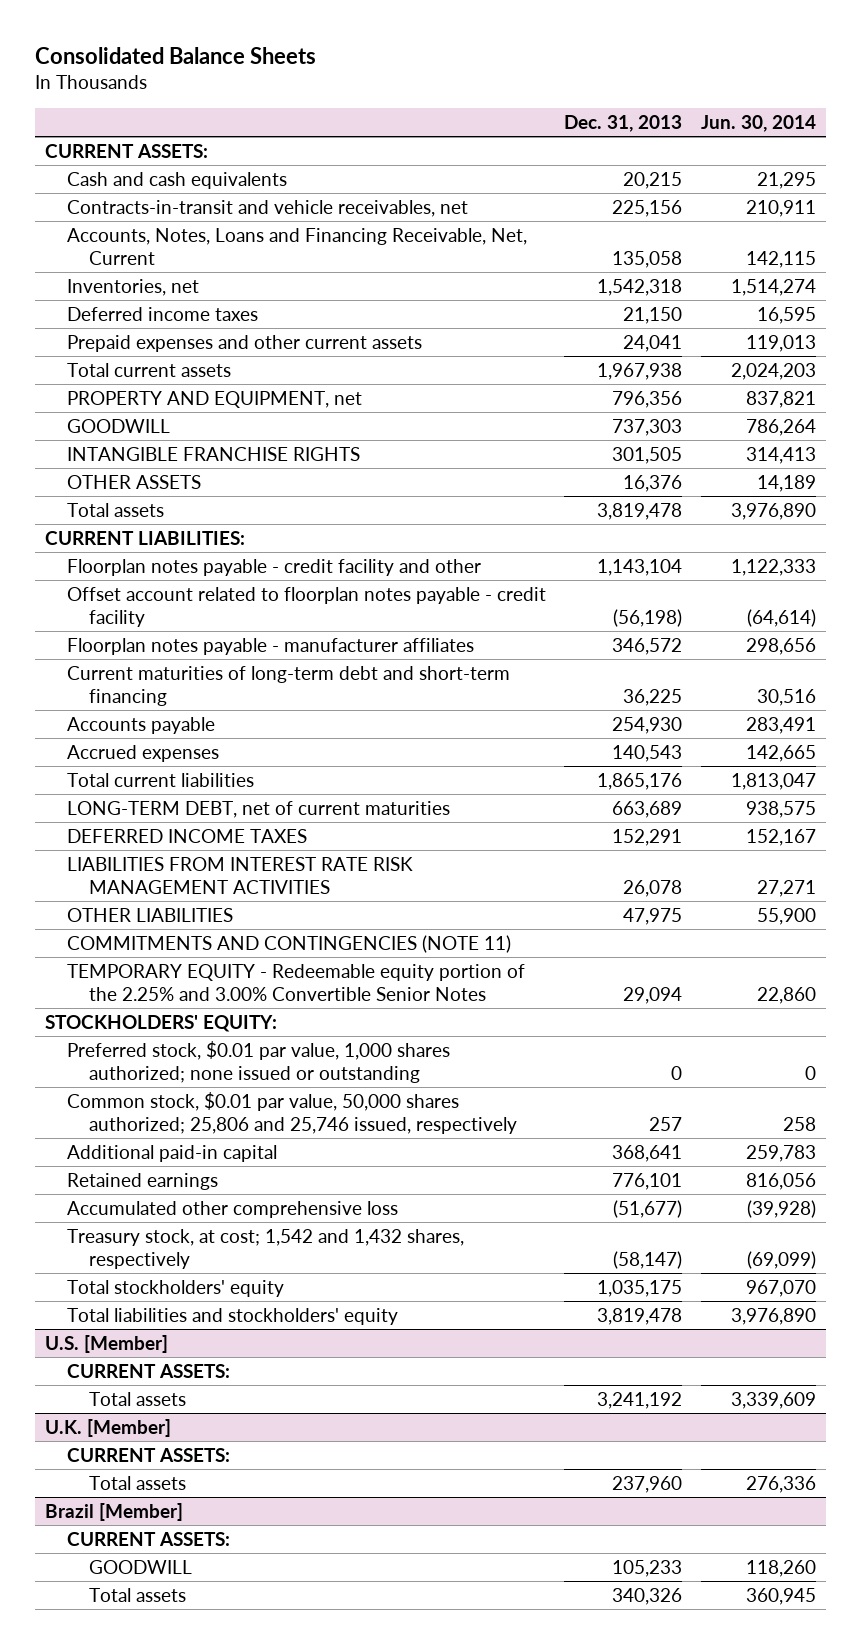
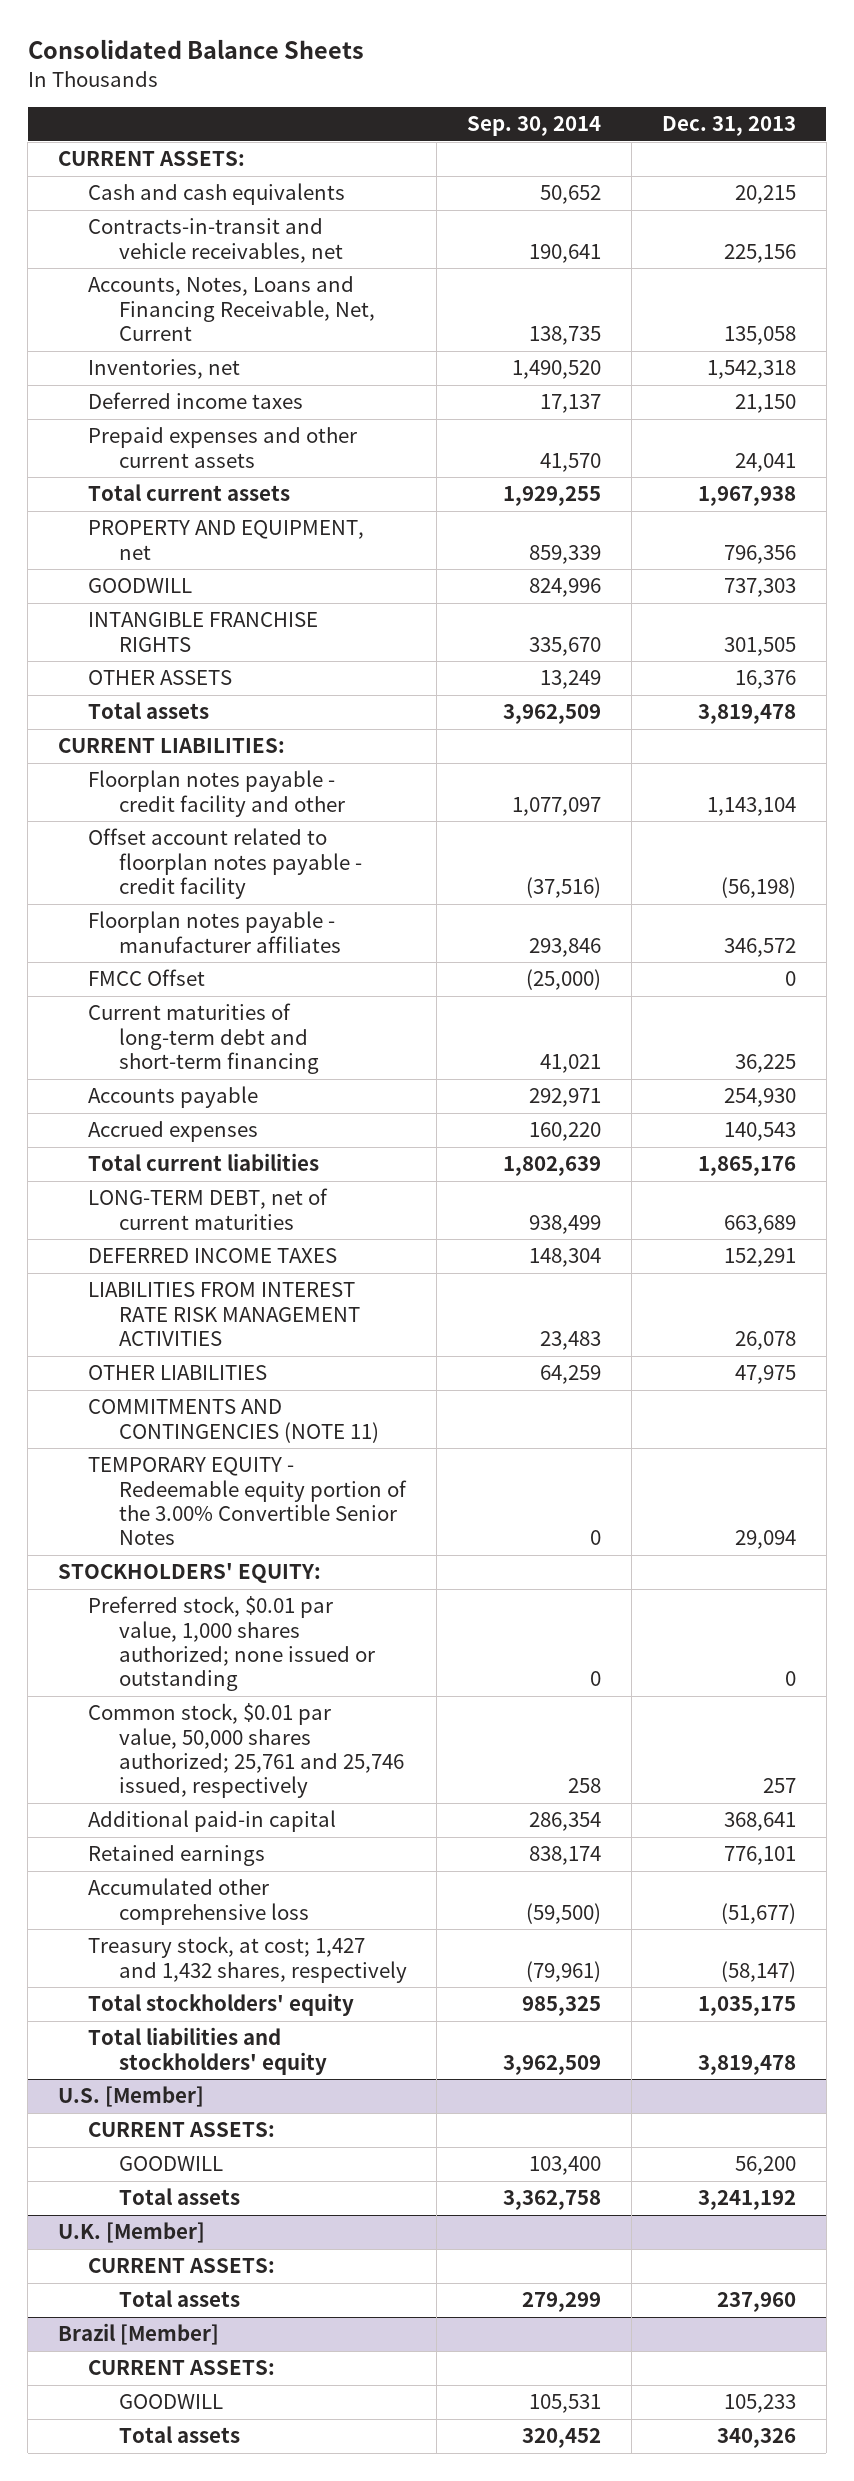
[701,114,817,132] Jun. 30, 2014 -> none
none -> [467,116,602,137] Sep. 30, 2014
none -> [88,969,206,987] FMCC Offset
[66,963,525,1001] TEMPORARY EQUITY - Redeemable equity portion of the 2.25% and 3.00% Convertible Senior Notes -> [88,1457,407,1546] TEMPORARY EQUITY - Redeemable equity portion of the 3.00% Convertible Senior Notes
[66,1091,517,1134] Common stock, $0.01 par value, 50,000 shares authorized; 25,806 and 25,746 issued, respectively -> [88,1703,404,1799] Common stock, $0.01 par value, 50,000 shares authorized; 25,761 and 25,746 issued, respectively
[66,1228,464,1269] Treasury stock, at cost; 1,542 and 1,432 shares, respectively -> [88,1936,407,1983] Treasury stock, at cost; 1,427 and 1,432 shares, respectively
none -> [118,2156,223,2172] GOODWILL

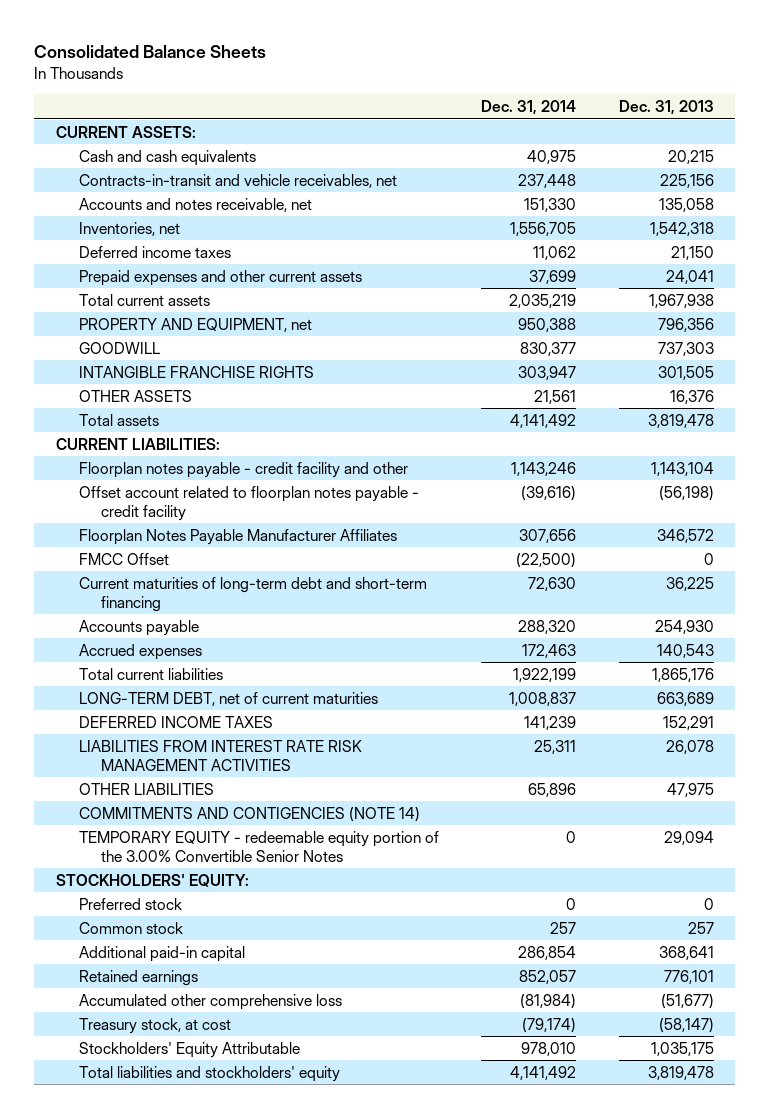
[467,116,602,137] Sep. 30, 2014 -> none
none -> [481,100,577,116] Dec. 31, 2014
[88,276,375,342] Accounts, Notes, Loans and Financing Receivable, Net, Current -> [78,197,312,212] Accounts and notes receivable, net
[88,911,341,953] Floorplan notes payable - manufacturer affiliates -> [78,528,397,545] Floorplan Notes Payable Manufacturer Affiliates
[88,1399,379,1443] COMMITMENTS AND CONTINGENCIES (NOTE 11) -> [78,806,420,822] COMMITMENTS AND CONTIGENCIES (NOTE 14)
[88,1457,407,1546] TEMPORARY EQUITY - Redeemable equity portion of the 3.00% Convertible Senior Notes -> [78,830,439,862] TEMPORARY EQUITY - redeemable equity portion of the 3.00% Convertible Senior Notes
[88,1596,375,1692] Preferred stock, $0.01 par value, 1,000 shares authorized; none issued or outstanding -> [78,897,182,910] Preferred stock
[88,1703,404,1799] Common stock, $0.01 par value, 50,000 shares authorized; 25,761 and 25,746 issued, respectively -> [78,921,183,934] Common stock
[88,1936,407,1983] Treasury stock, at cost; 1,427 and 1,432 shares, respectively -> [78,1017,231,1034] Treasury stock, at cost
[88,1993,355,2017] Total stockholders' equity -> [78,1041,300,1058] Stockholders' Equity Attributable
[58,2086,205,2108] U.S. [Member] -> none
[88,2122,276,2138] CURRENT ASSETS: -> none
[118,2156,223,2172] GOODWILL -> none
[118,2188,240,2206] Total assets -> none
[58,2222,206,2244] U.K. [Member] -> none
[88,2258,276,2274] CURRENT ASSETS: -> none
[118,2290,240,2308] Total assets -> none
[58,2323,220,2346] Brazil [Member] -> none
[88,2360,276,2376] CURRENT ASSETS: -> none
[118,2394,223,2410] GOODWILL -> none
[118,2426,240,2444] Total assets -> none

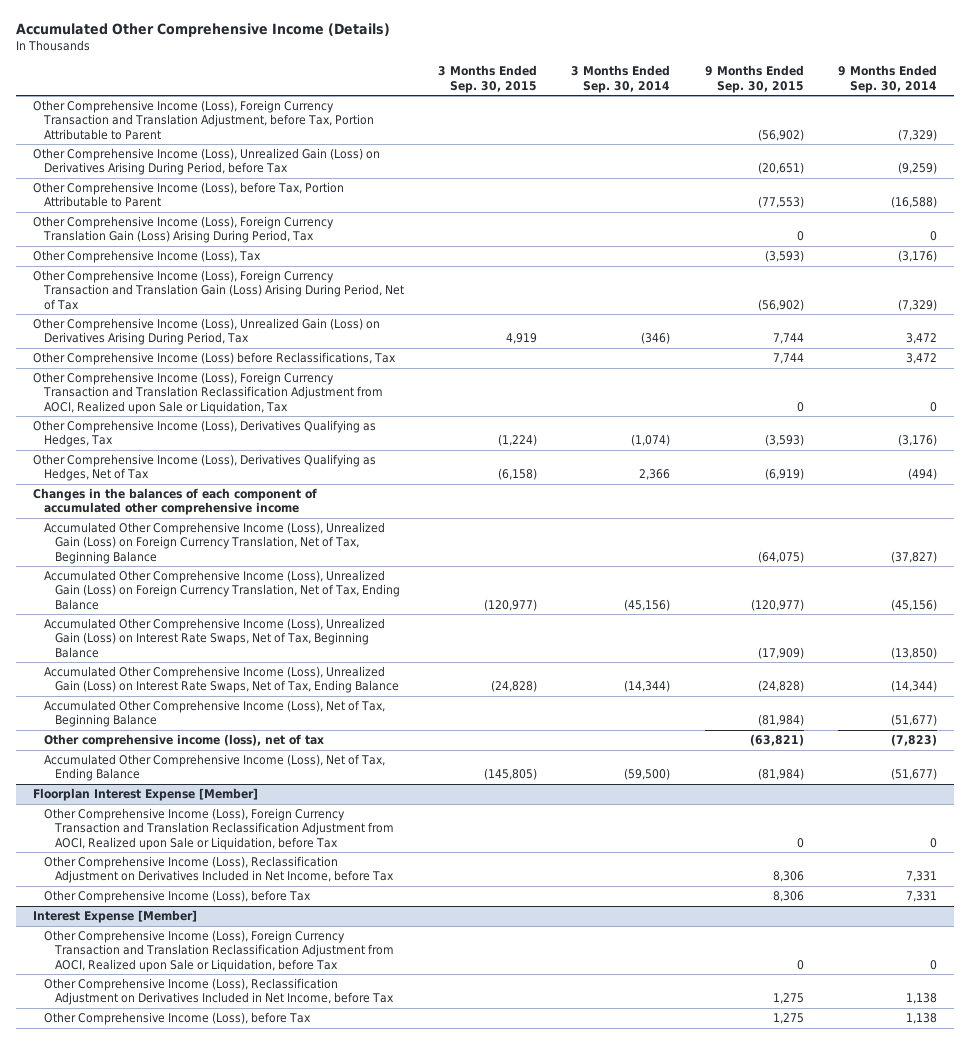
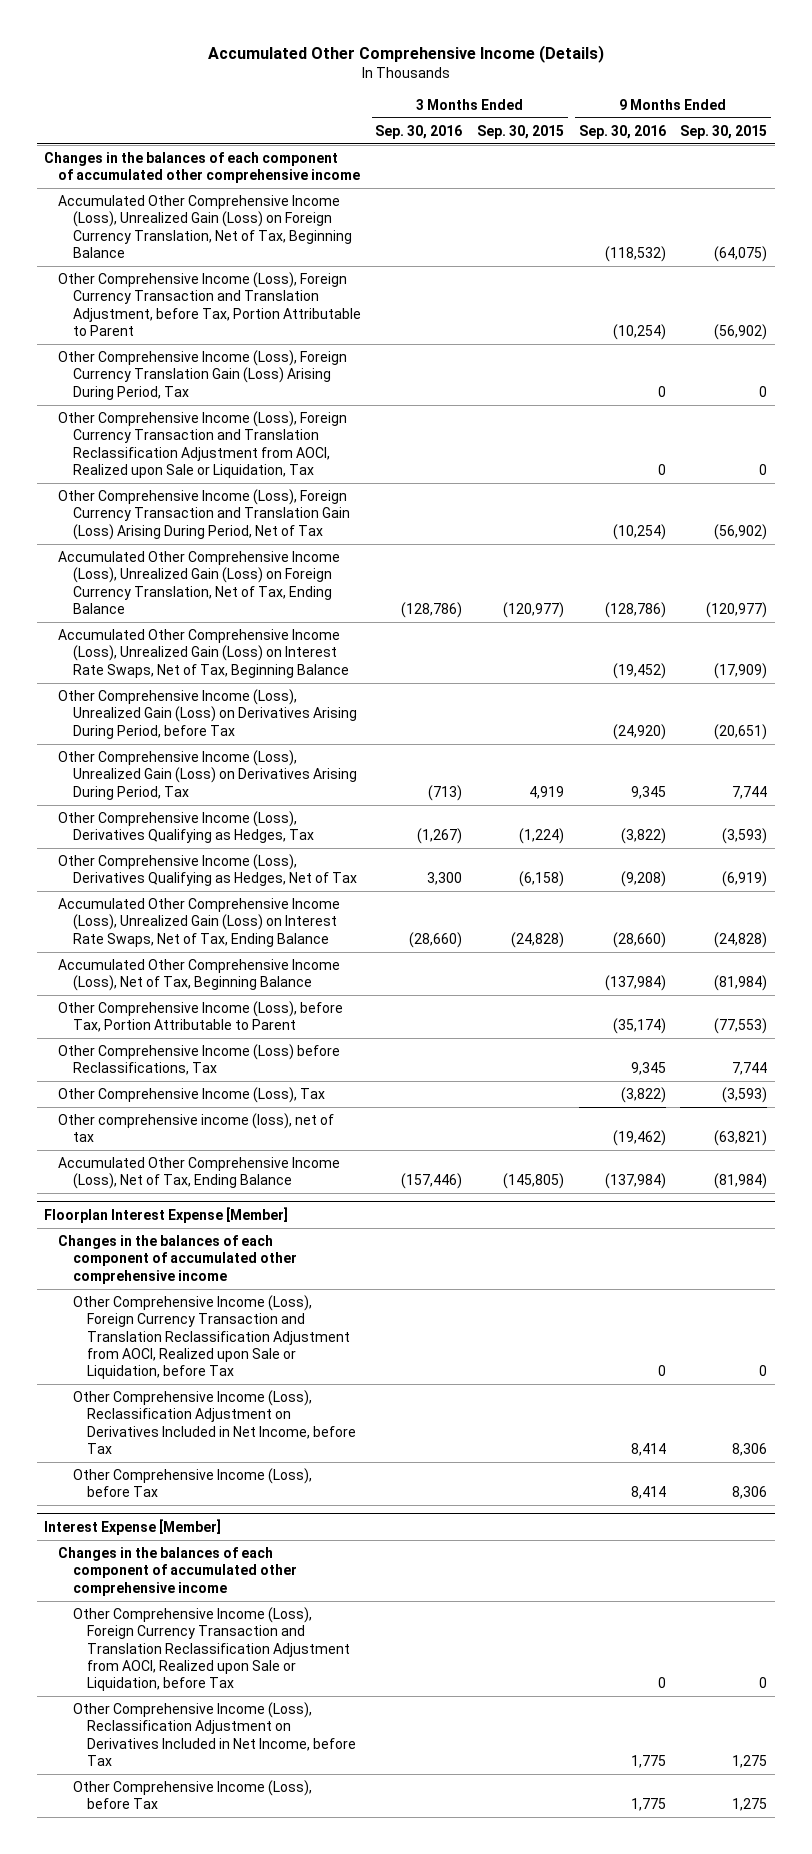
[571,65,671,93] 3 Months Ended Sep. 30, 2014 -> none
[837,65,937,93] 9 Months Ended Sep. 30, 2014 -> none
none -> [375,124,463,139] Sep. 30, 2016
none -> [578,124,666,139] Sep. 30, 2016
[32,488,317,516] Changes in the balances of each component of accumulated other comprehensive income -> [44,151,361,184] Changes in the balances of each component of accumulated other comprehensive income
[44,522,386,564] Accumulated Other Comprehensive Income (Loss), Unrealized Gain (Loss) on Foreign Currency Translation, Net of Tax, Beginning Balance -> [58,194,352,258] Accumulated Other Comprehensive Income (Loss), Unrealized Gain (Loss) on Foreign Currency Translation, Net of Tax, Beginning Balance
[32,372,384,414] Other Comprehensive Income (Loss), Foreign Currency Transaction and Translation Reclassification Adjustment from AOCI, Realized upon Sale or Liquidation, Tax -> [58,410,348,478] Other Comprehensive Income (Loss), Foreign Currency Transaction and Translation Reclassification Adjustment from AOCI, Realized upon Sale or Liquidation, Tax
[44,570,401,610] Accumulated Other Comprehensive Income (Loss), Unrealized Gain (Loss) on Foreign Currency Translation, Net of Tax, Ending Balance -> [58,550,341,614] Accumulated Other Comprehensive Income (Loss), Unrealized Gain (Loss) on Foreign Currency Translation, Net of Tax, Ending Balance
[44,618,386,658] Accumulated Other Comprehensive Income (Loss), Unrealized Gain (Loss) on Interest Rate Swaps, Net of Tax, Beginning Balance -> [58,628,349,678] Accumulated Other Comprehensive Income (Loss), Unrealized Gain (Loss) on Interest Rate Swaps, Net of Tax, Beginning Balance
[32,148,380,176] Other Comprehensive Income (Loss), Unrealized Gain (Loss) on Derivatives Arising During Period, before Tax -> [58,688,357,739] Other Comprehensive Income (Loss), Unrealized Gain (Loss) on Derivatives Arising During Period, before Tax
[32,182,344,208] Other Comprehensive Income (Loss), before Tax, Portion Attributable to Parent -> [58,1000,344,1033] Other Comprehensive Income (Loss), before Tax, Portion Attributable to Parent
[32,352,396,366] Other Comprehensive Income (Loss) before Reclassifications, Tax -> [58,1043,341,1076] Other Comprehensive Income (Loss) before Reclassifications, Tax
[32,250,261,264] Other Comprehensive Income (Loss), Tax -> [58,1086,326,1103] Other Comprehensive Income (Loss), Tax
none -> [58,1234,297,1284] Changes in the balances of each component of accumulated other comprehensive income
none -> [58,1546,297,1596] Changes in the balances of each component of accumulated other comprehensive income

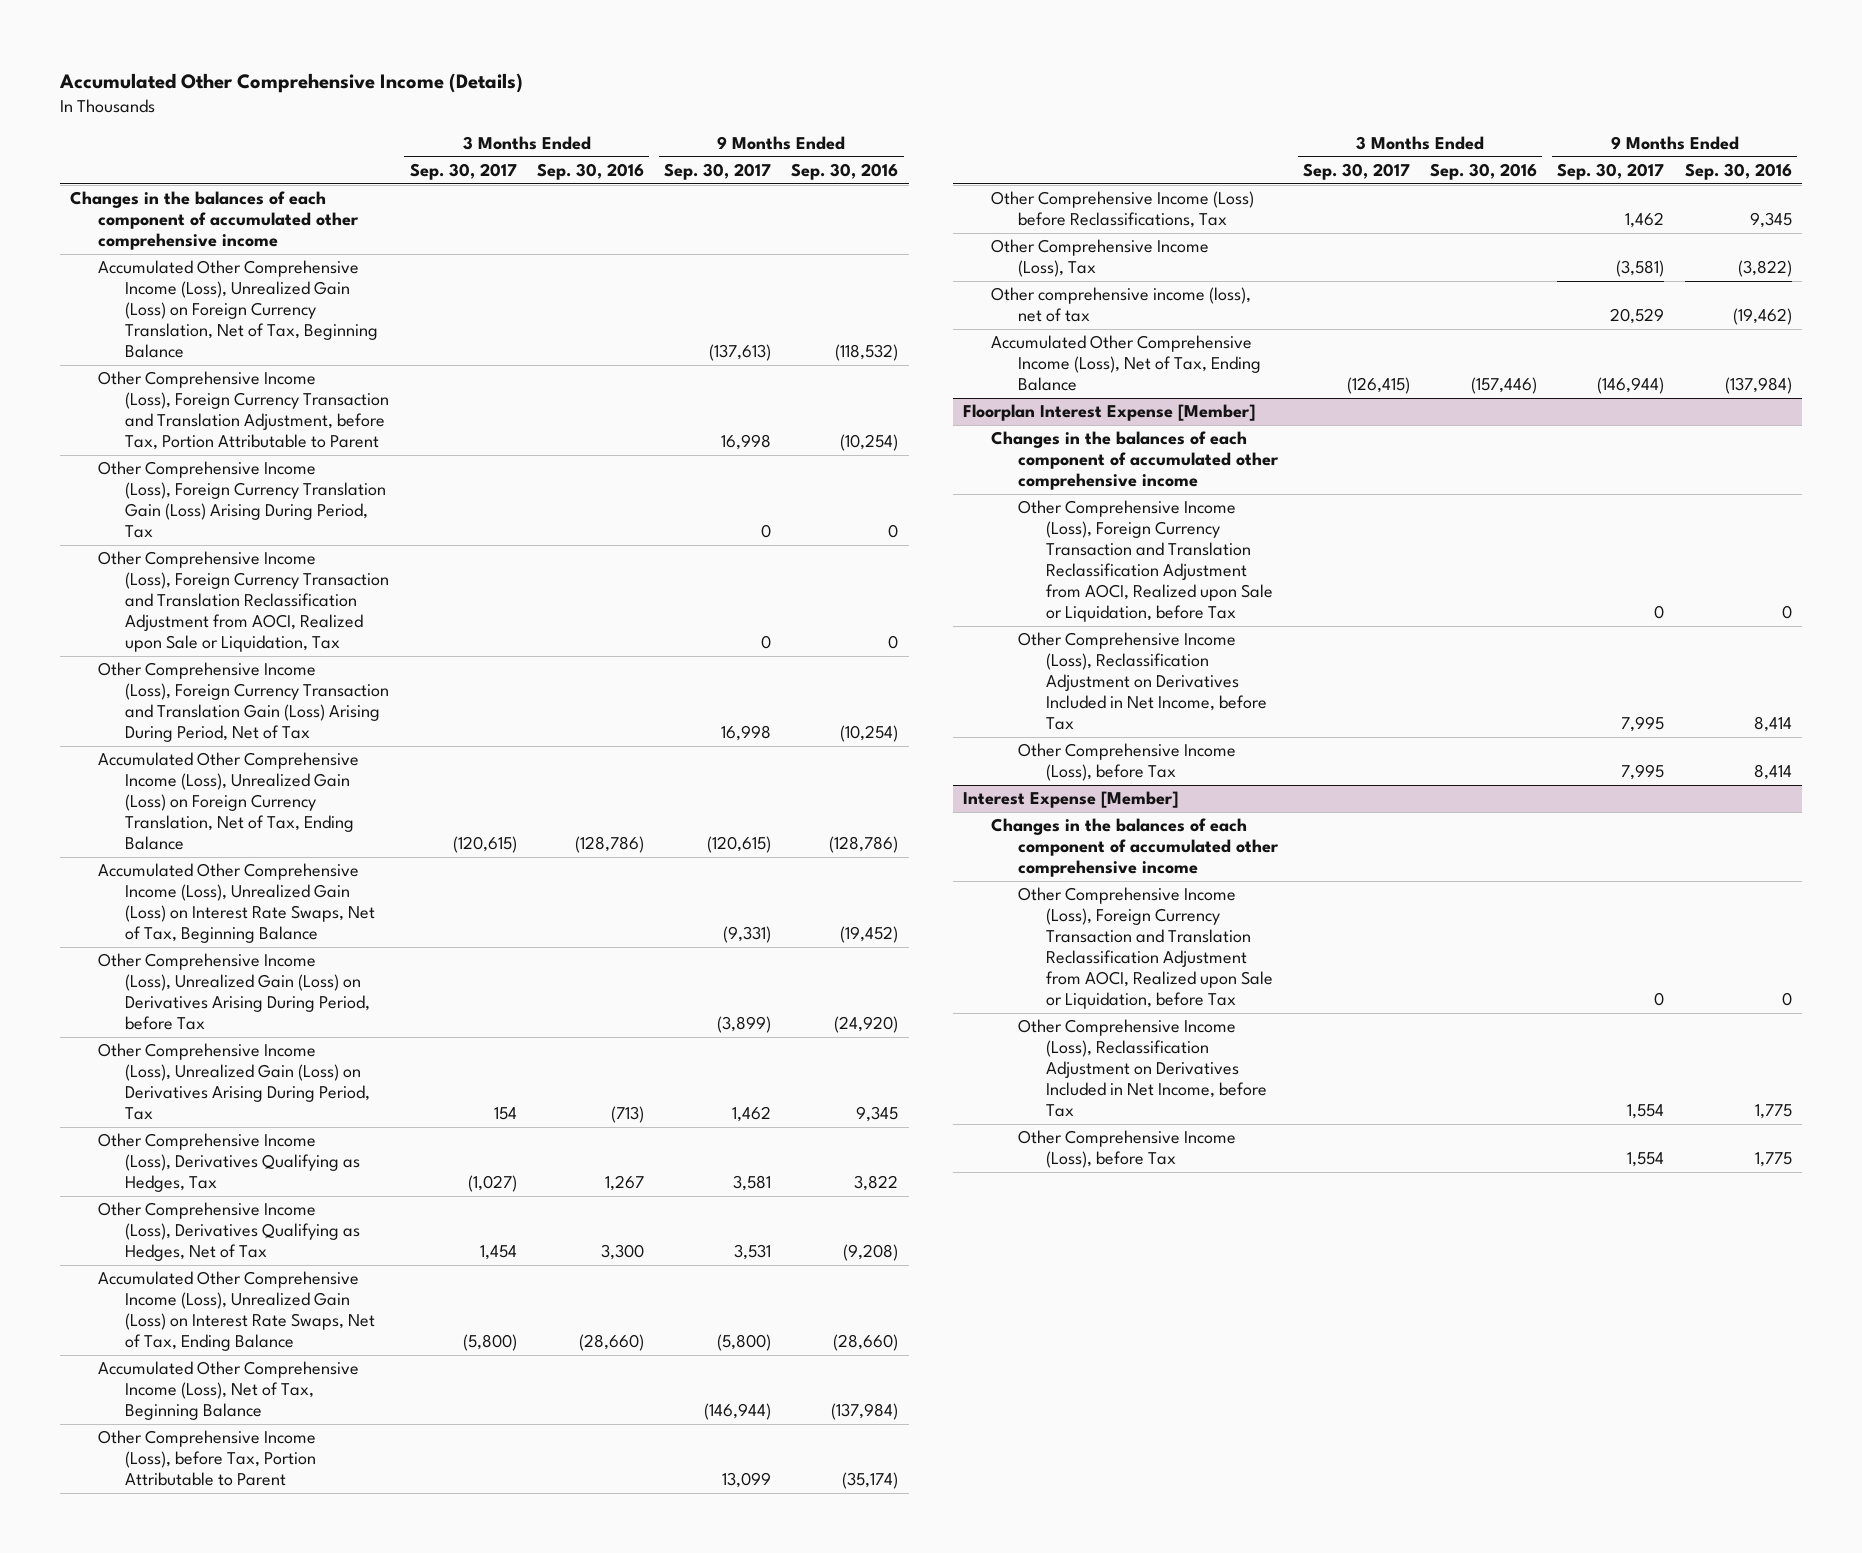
[476,124,564,139] Sep. 30, 2015 -> none
[680,124,768,139] Sep. 30, 2015 -> none
none -> [409,163,517,181] Sep. 30, 2017
none -> [664,163,772,181] Sep. 30, 2017
[417,828,463,845] (1,267) -> [604,1175,644,1192] 1,267
[620,828,666,845] (3,822) -> [854,1175,899,1192] 3,822

